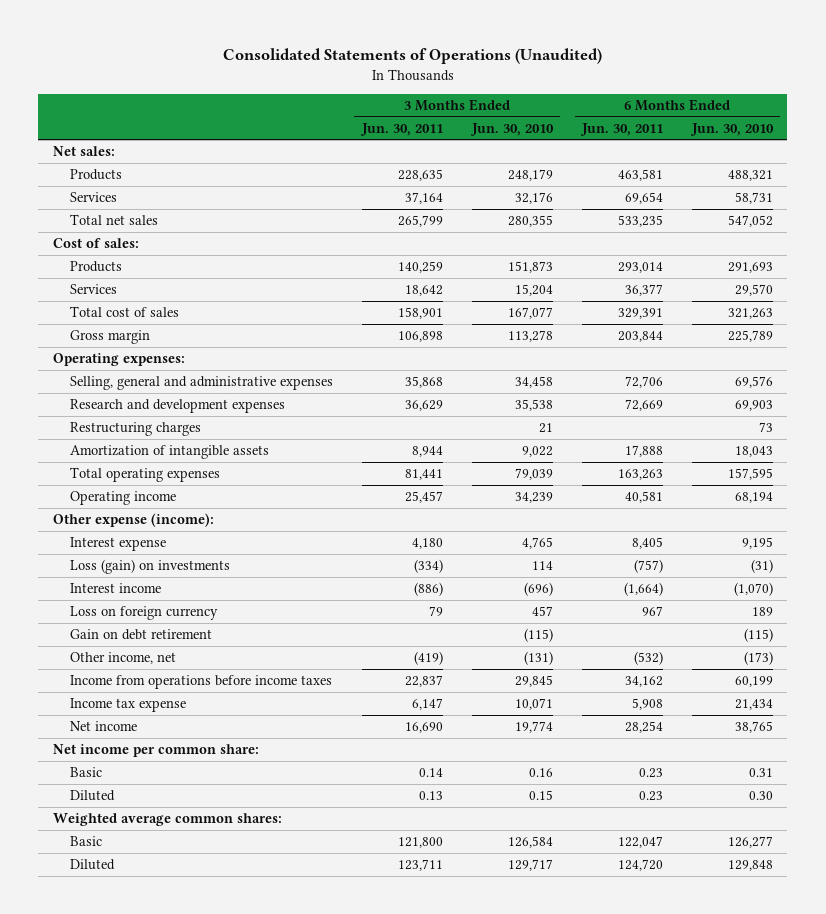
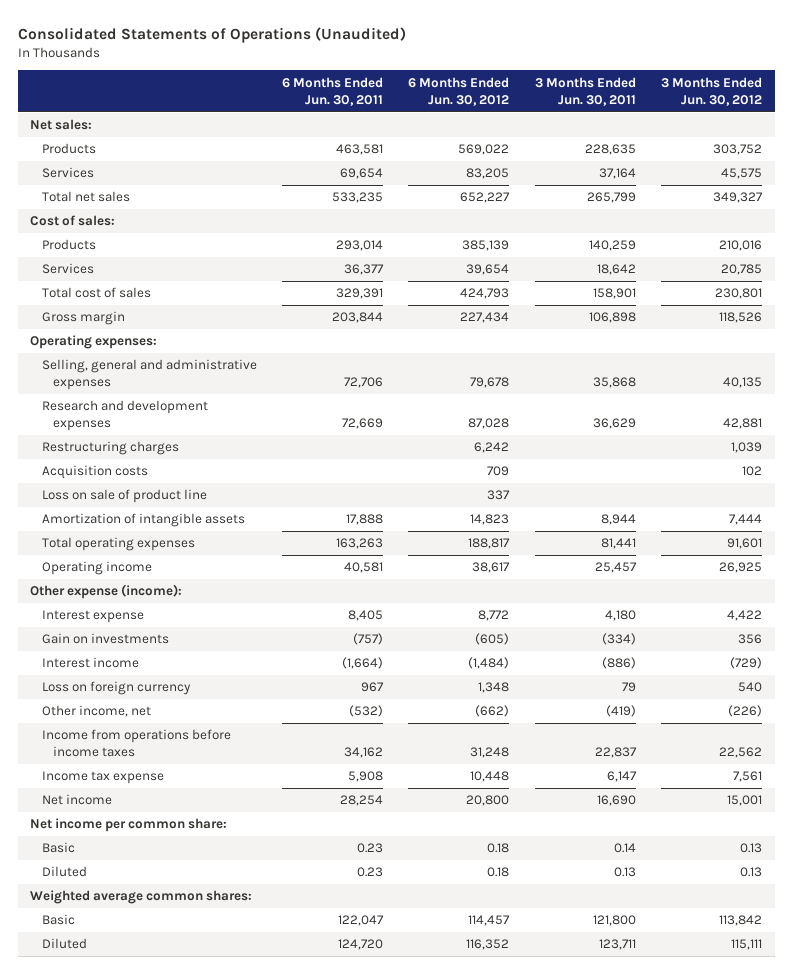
[469,122,554,136] Jun. 30, 2010 -> none
[689,122,774,136] Jun. 30, 2010 -> none
none -> [408,76,510,106] 6 Months Ended Jun. 30, 2012
none -> [661,76,763,106] 3 Months Ended Jun. 30, 2012
none -> [41,465,148,480] Acquisition costs
none -> [41,489,207,504] Loss on sale of product line
[69,558,230,574] Loss (gain) on investments -> [41,633,169,645] Gain on investments
[69,628,212,640] Gain on debt retirement -> none

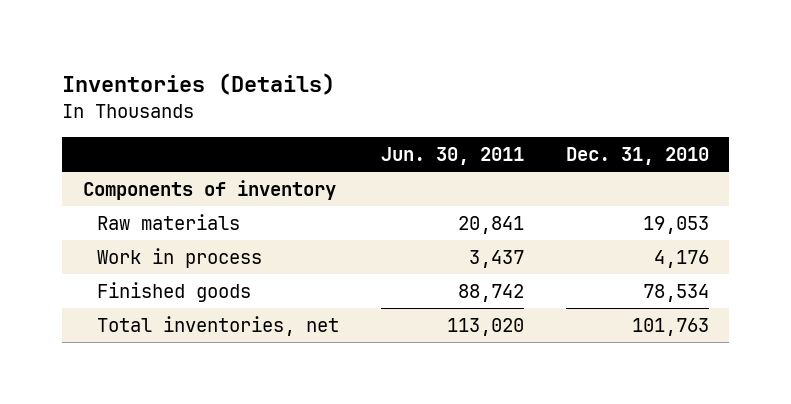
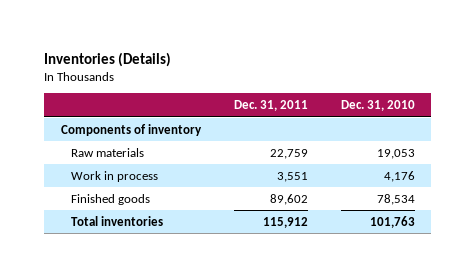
[380,147,524,166] Jun. 30, 2011 -> none
none -> [233,100,308,112] Dec. 31, 2011
[96,316,339,337] Total inventories, net -> [71,215,164,226] Total inventories

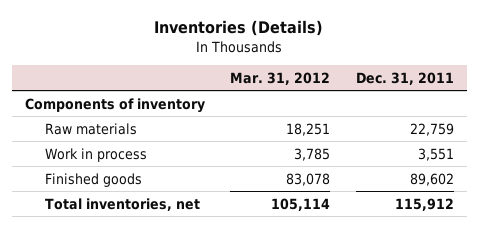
[340,100,415,112] Dec. 31, 2010 -> none
none -> [230,71,331,85] Mar. 31, 2012
[71,215,164,226] Total inventories -> [44,197,200,211] Total inventories, net

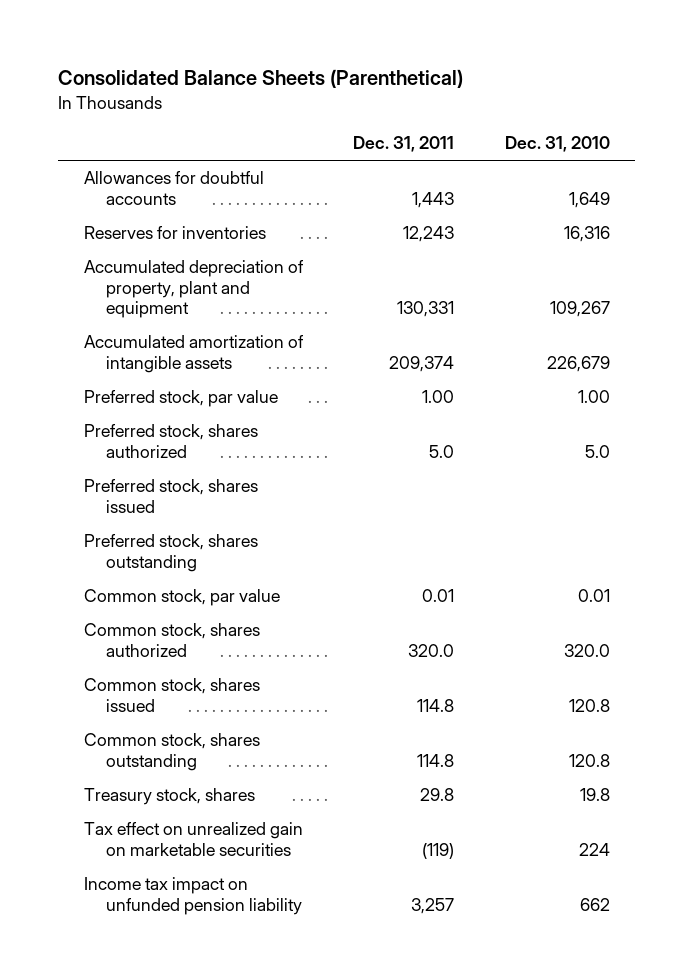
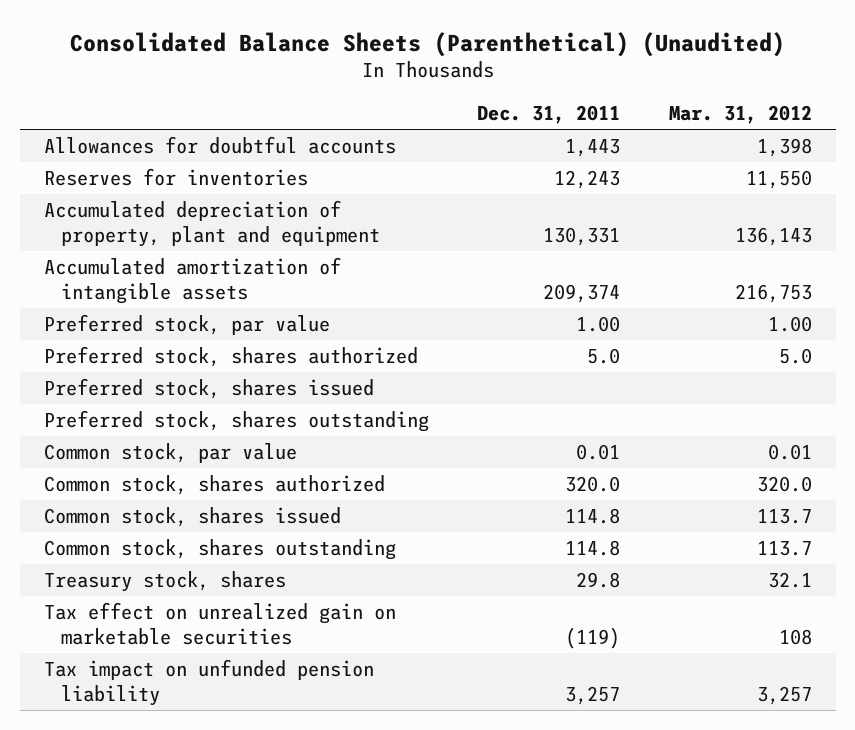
[58,69,464,89] Consolidated Balance Sheets (Parenthetical) -> [69,31,785,57] Consolidated Balance Sheets (Parenthetical) (Unaudited)
[505,136,611,153] Dec. 31, 2010 -> none
none -> [668,105,812,125] Mar. 31, 2012
[83,877,303,915] Income tax impact on unfunded pension liability -> [43,658,374,706] Tax impact on unfunded pension liability

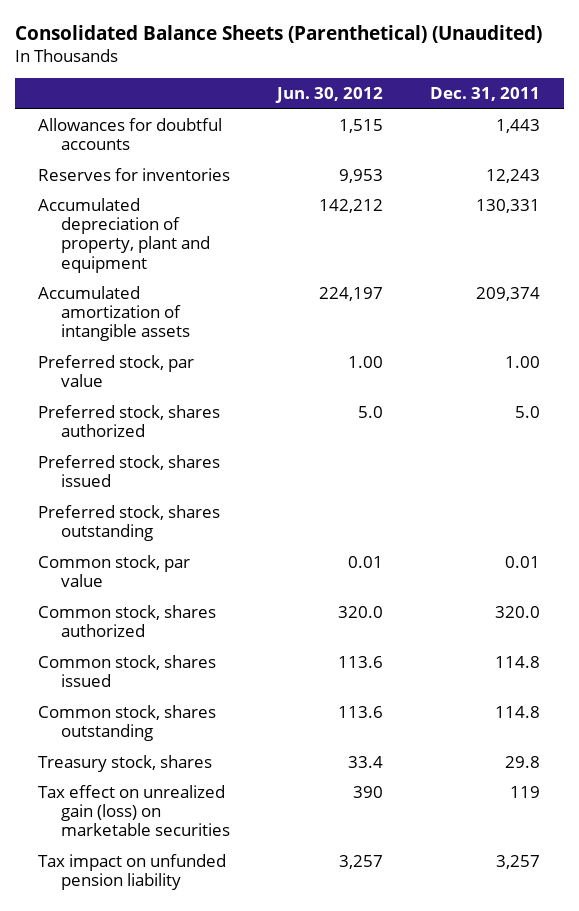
[668,105,812,125] Mar. 31, 2012 -> none
none -> [275,87,384,104] Jun. 30, 2012
[43,601,396,645] Tax effect on unrealized gain on marketable securities -> [38,785,230,837] Tax effect on unrealized gain (loss) on marketable securities
[565,626,621,649] (119) -> [510,786,541,799] 119

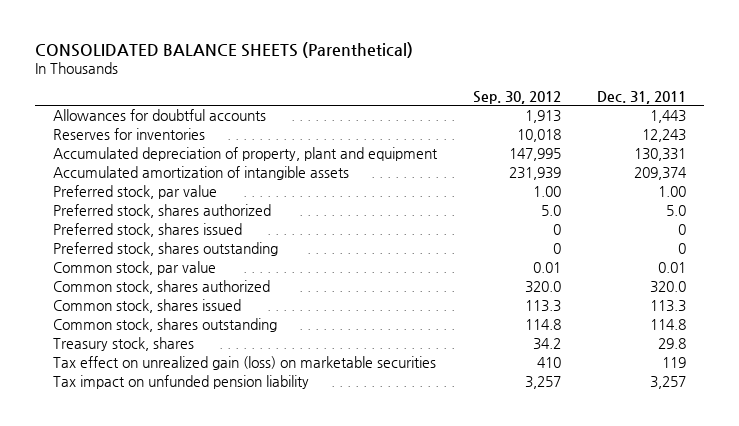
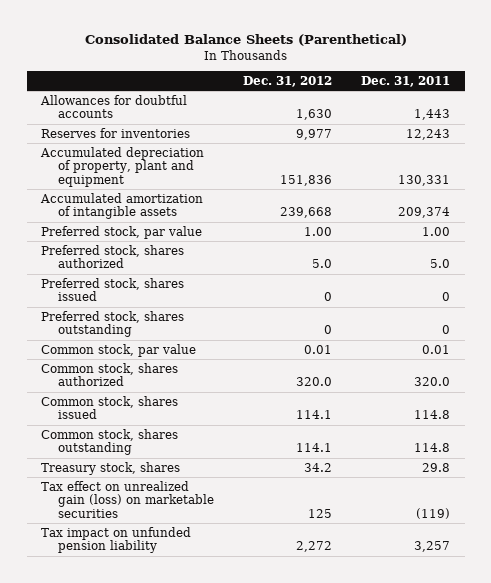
[34,42,413,59] CONSOLIDATED BALANCE SHEETS (Parenthetical) -> [84,34,407,47] Consolidated Balance Sheets (Parenthetical)
[472,90,561,104] Sep. 30, 2012 -> none
none -> [242,75,332,87] Dec. 31, 2012
[649,300,686,313] 113.3 -> [414,410,451,420] 114.8
[661,357,686,369] 119 -> [416,507,451,519] (119)

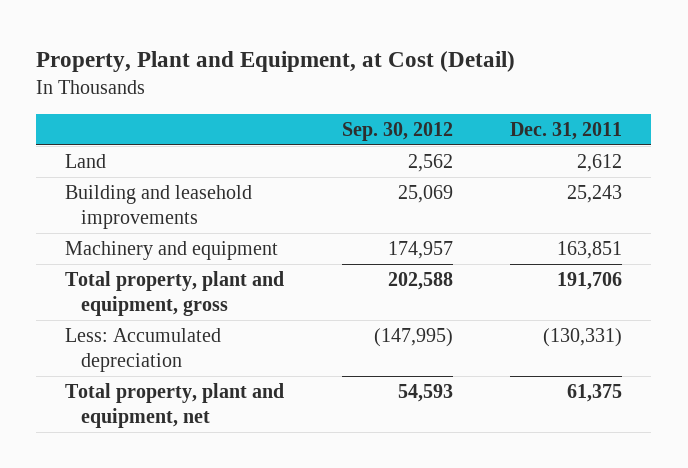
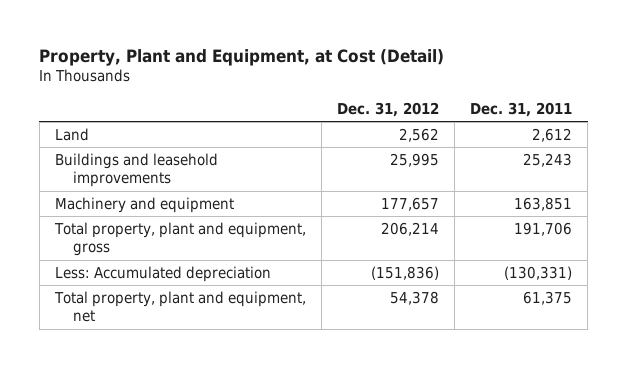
[341,121,453,141] Sep. 30, 2012 -> none
none -> [337,101,440,117] Dec. 31, 2012
[65,184,253,229] Building and leasehold improvements -> [54,152,218,188] Buildings and leasehold improvements

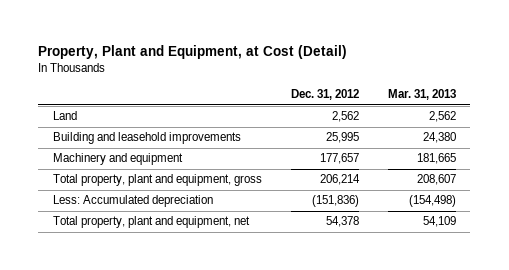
[470,101,573,117] Dec. 31, 2011 -> none
none -> [387,89,456,101] Mar. 31, 2013
[54,152,218,188] Buildings and leasehold improvements -> [52,132,241,145] Building and leasehold improvements

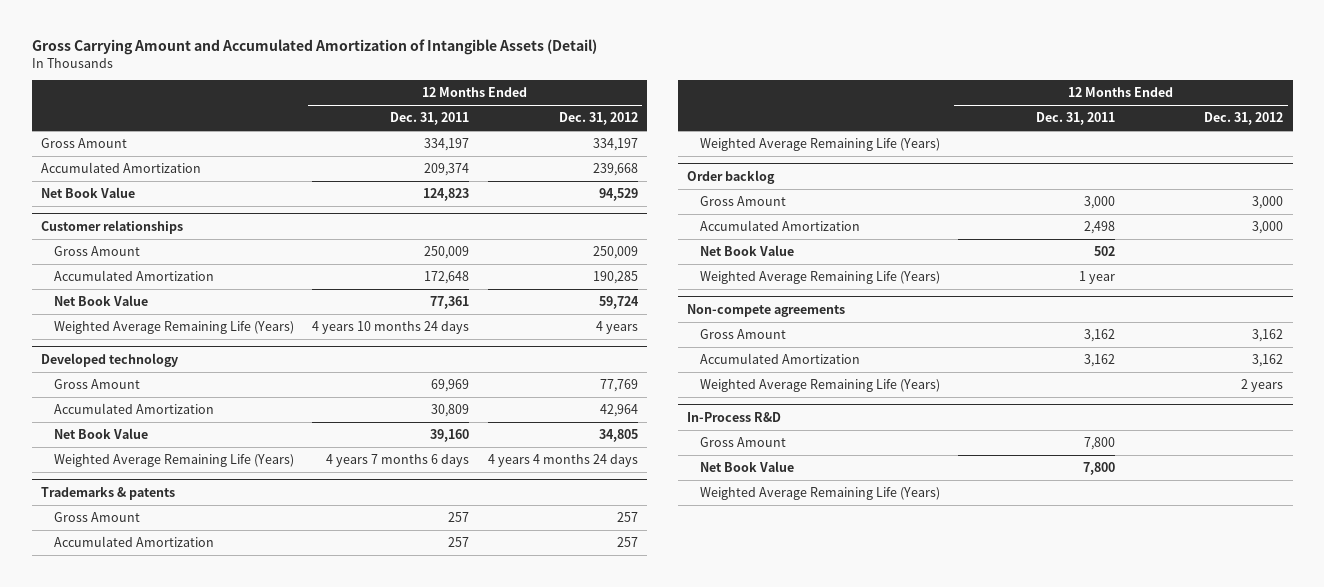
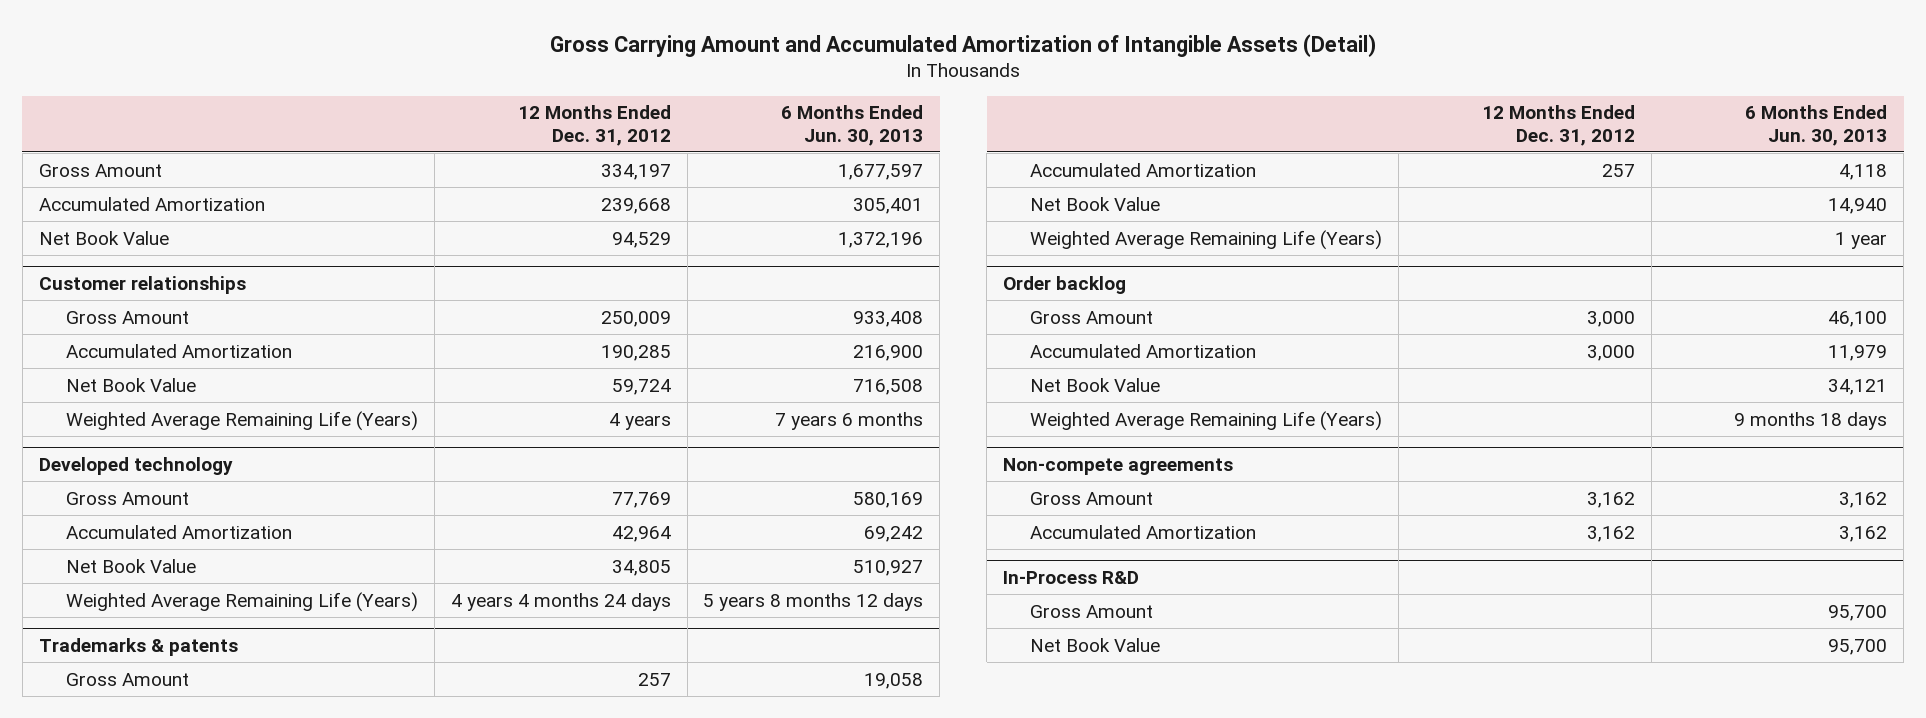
[390,112,470,126] Dec. 31, 2011 -> none
none -> [781,105,924,146] 6 Months Ended Jun. 30, 2013
none -> [1030,196,1161,211] Net Book Value
[699,379,940,393] Weighted Average Remaining Life (Years) -> none
[699,487,940,501] Weighted Average Remaining Life (Years) -> none

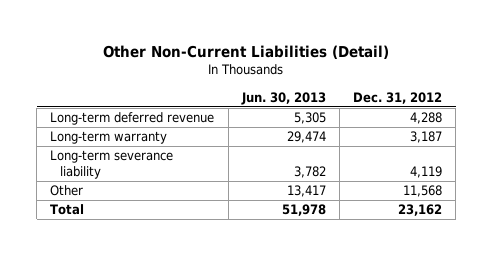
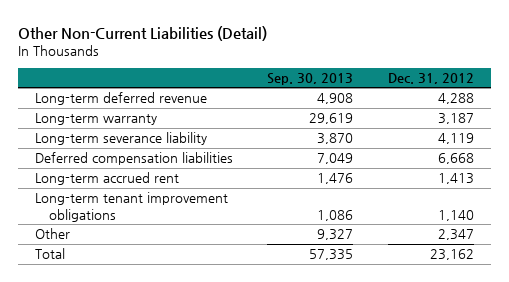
[240,91,326,105] Jun. 30, 2013 -> none
none -> [267,72,354,85] Sep. 30, 2013
none -> [35,152,234,166] Deferred compensation liabilities
none -> [35,172,180,186] Long-term accrued rent
none -> [35,192,229,222] Long-term tenant improvement obligations
[403,185,443,198] 11,568 -> [437,229,474,241] 2,347

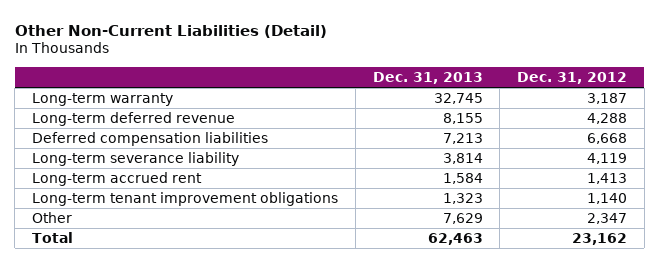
[267,72,354,85] Sep. 30, 2013 -> none
none -> [372,71,483,84] Dec. 31, 2013
[35,92,208,106] Long-term deferred revenue -> [32,112,236,127] Long-term deferred revenue
[35,132,208,146] Long-term severance liability -> [32,152,240,167] Long-term severance liability

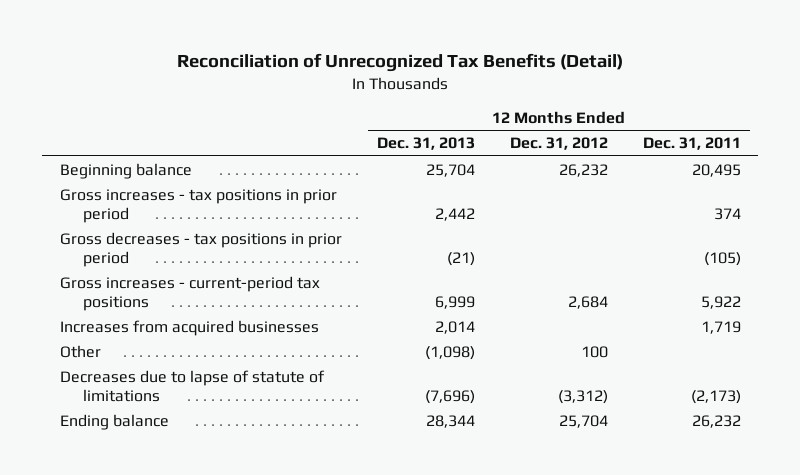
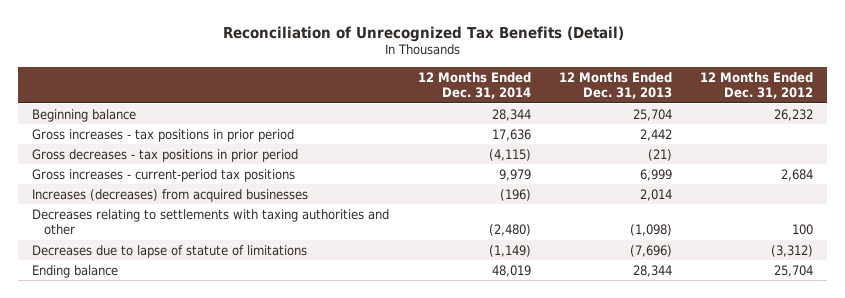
[642,137,741,151] Dec. 31, 2011 -> none
none -> [417,71,531,100] 12 Months Ended Dec. 31, 2014
[59,319,319,336] Increases from acquired businesses -> [32,188,309,202] Increases (decreases) from acquired businesses
[59,344,101,358] Other -> [32,208,390,236] Decreases relating to settlements with taxing authorities and other

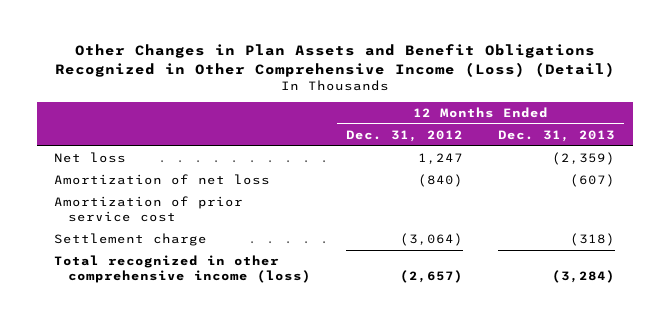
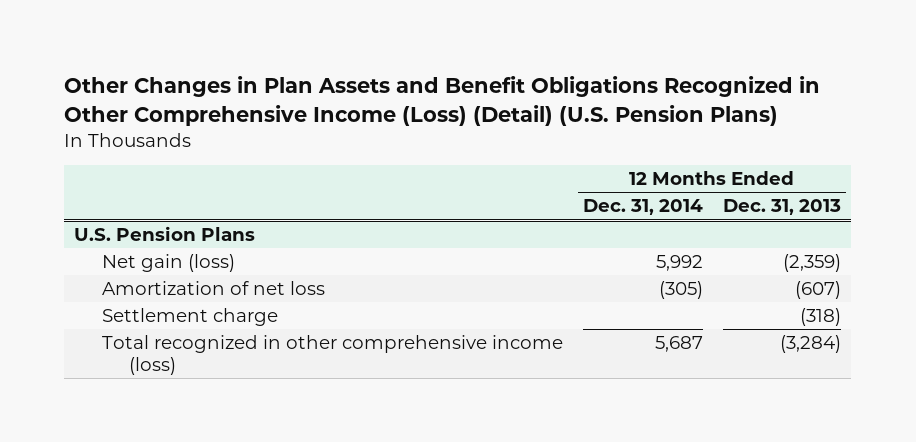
[54,44,615,77] Other Changes in Plan Assets and Benefit Obligations Recognized in Other Comprehensive Income (Loss) (Detail) -> [64,75,821,126] Other Changes in Plan Assets and Benefit Obligations Recognized in Other Comprehensive Income (Loss) (Detail) (U.S. Pension Plans)
[346,129,464,142] Dec. 31, 2012 -> none
none -> [583,199,704,216] Dec. 31, 2014
none -> [74,226,256,242] U.S. Pension Plans
[54,152,127,164] Net loss -> [101,254,235,273] Net gain (loss)
[54,196,244,223] Amortization of prior service cost -> none

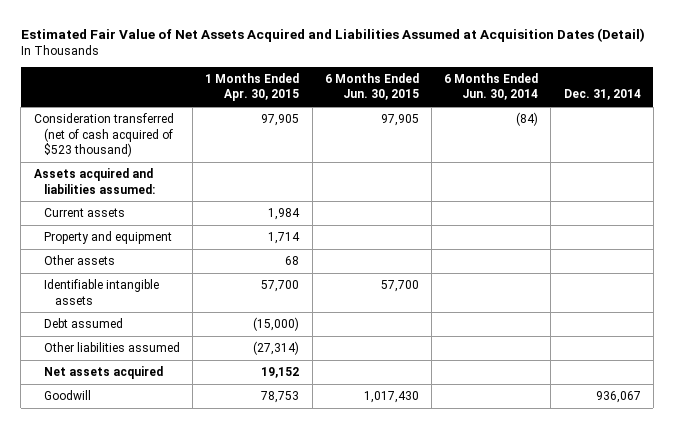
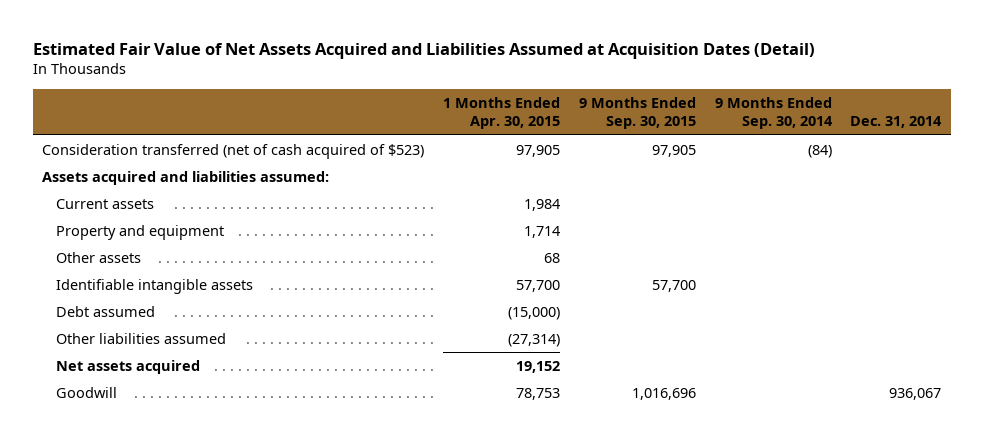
[324,73,419,101] 6 Months Ended Jun. 30, 2015 -> none
[444,73,539,101] 6 Months Ended Jun. 30, 2014 -> none
none -> [578,96,696,130] 9 Months Ended Sep. 30, 2015
none -> [714,96,833,130] 9 Months Ended Sep. 30, 2014
[33,113,174,157] Consideration transferred (net of cash acquired of $523 thousand) -> [42,143,425,159] Consideration transferred (net of cash acquired of $523)

